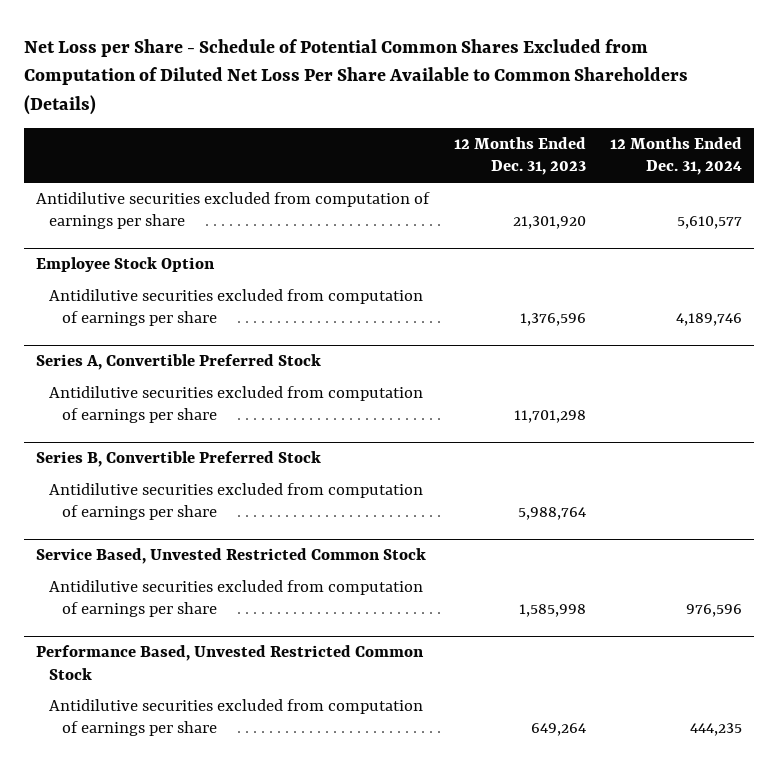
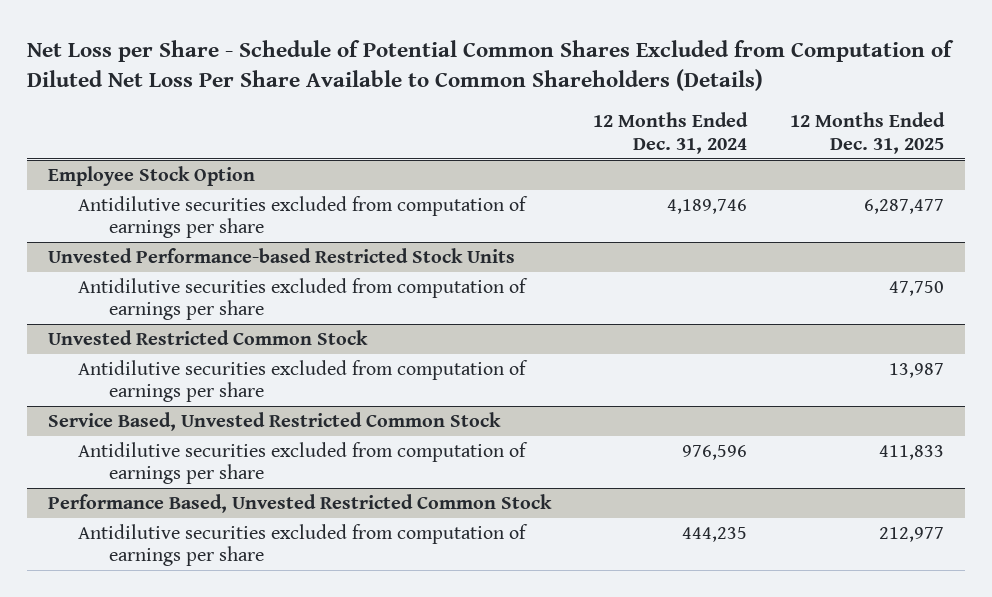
[453,137,586,176] 12 Months Ended Dec. 31, 2023 -> none
none -> [789,112,945,155] 12 Months Ended Dec. 31, 2025
[36,192,431,230] Antidilutive securities excluded from computation of earnings per share -> none
[36,354,322,371] Series A, Convertible Preferred Stock -> none
none -> [48,247,516,263] Unvested Performance-based Restricted Stock Units
[36,451,322,468] Series B, Convertible Preferred Stock -> none
none -> [48,329,369,345] Unvested Restricted Common Stock

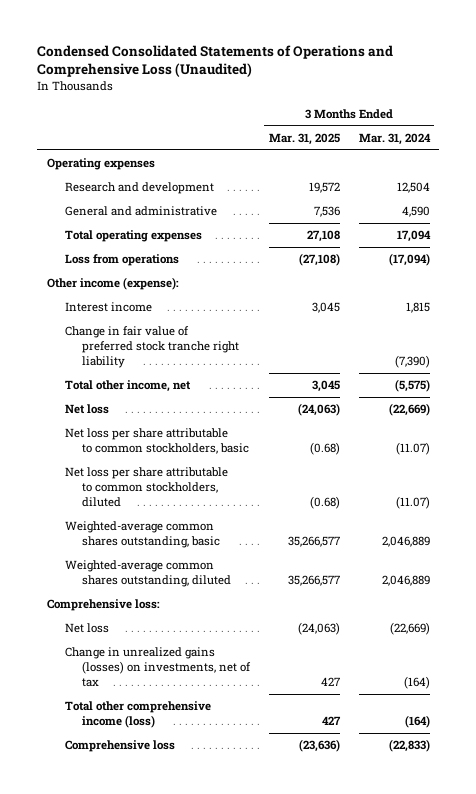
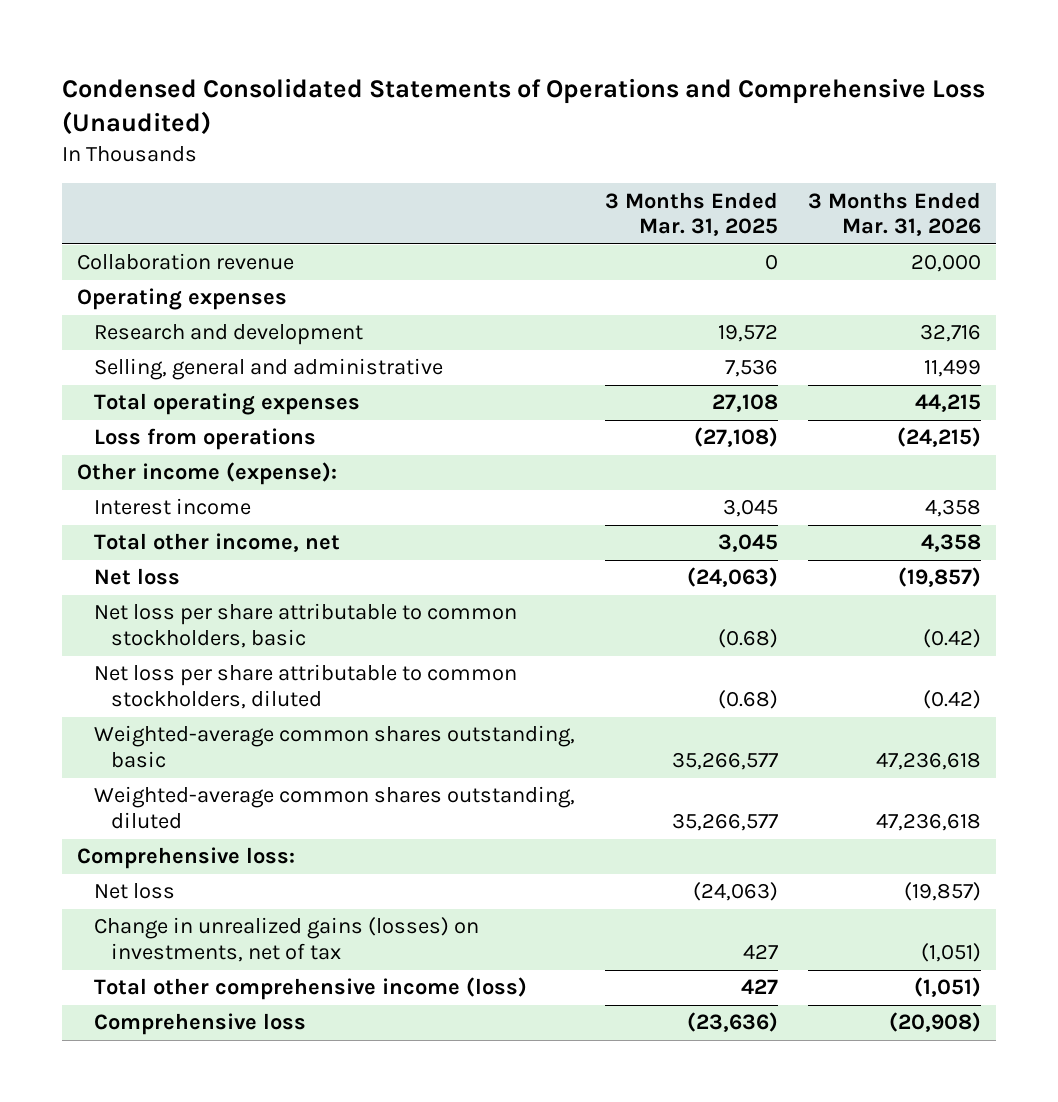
[358,132,431,145] Mar. 31, 2024 -> none
none -> [807,191,981,237] 3 Months Ended Mar. 31, 2026
none -> [77,253,295,271] Collaboration revenue
[64,206,217,217] General and administrative -> [94,358,444,381] Selling, general and administrative
[64,326,240,369] Change in fair value of preferred stock tranche right liability -> none

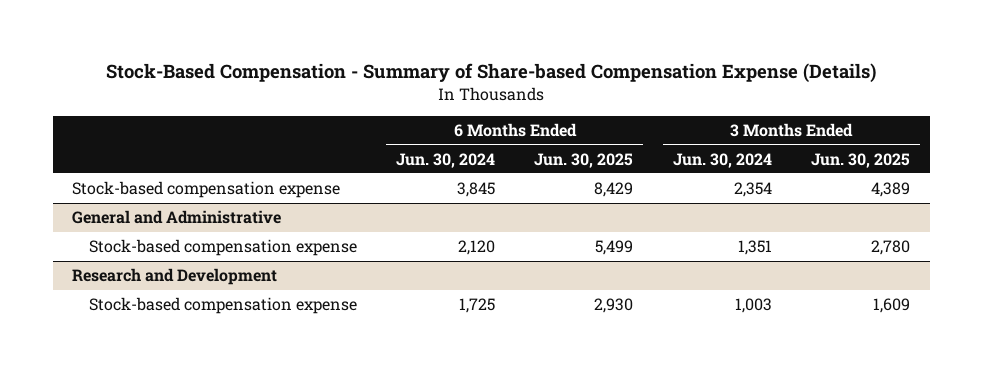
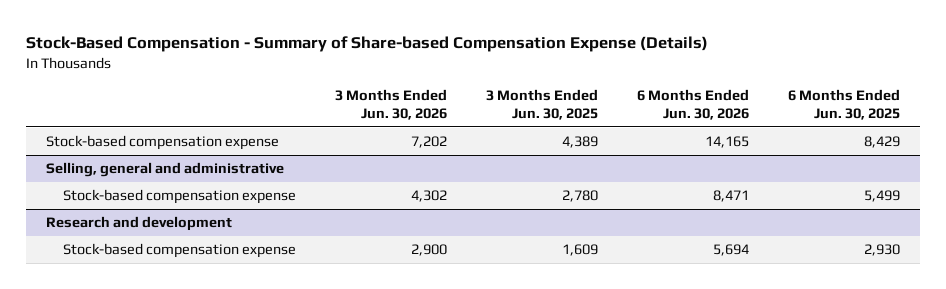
[396,152,496,168] Jun. 30, 2024 -> none
[672,152,772,168] Jun. 30, 2024 -> none
none -> [334,89,447,121] 3 Months Ended Jun. 30, 2026
none -> [637,89,750,121] 6 Months Ended Jun. 30, 2026
[72,210,282,225] General and Administrative -> [45,162,284,178] Selling, general and administrative
[72,268,278,286] Research and Development -> [45,216,232,232] Research and development

